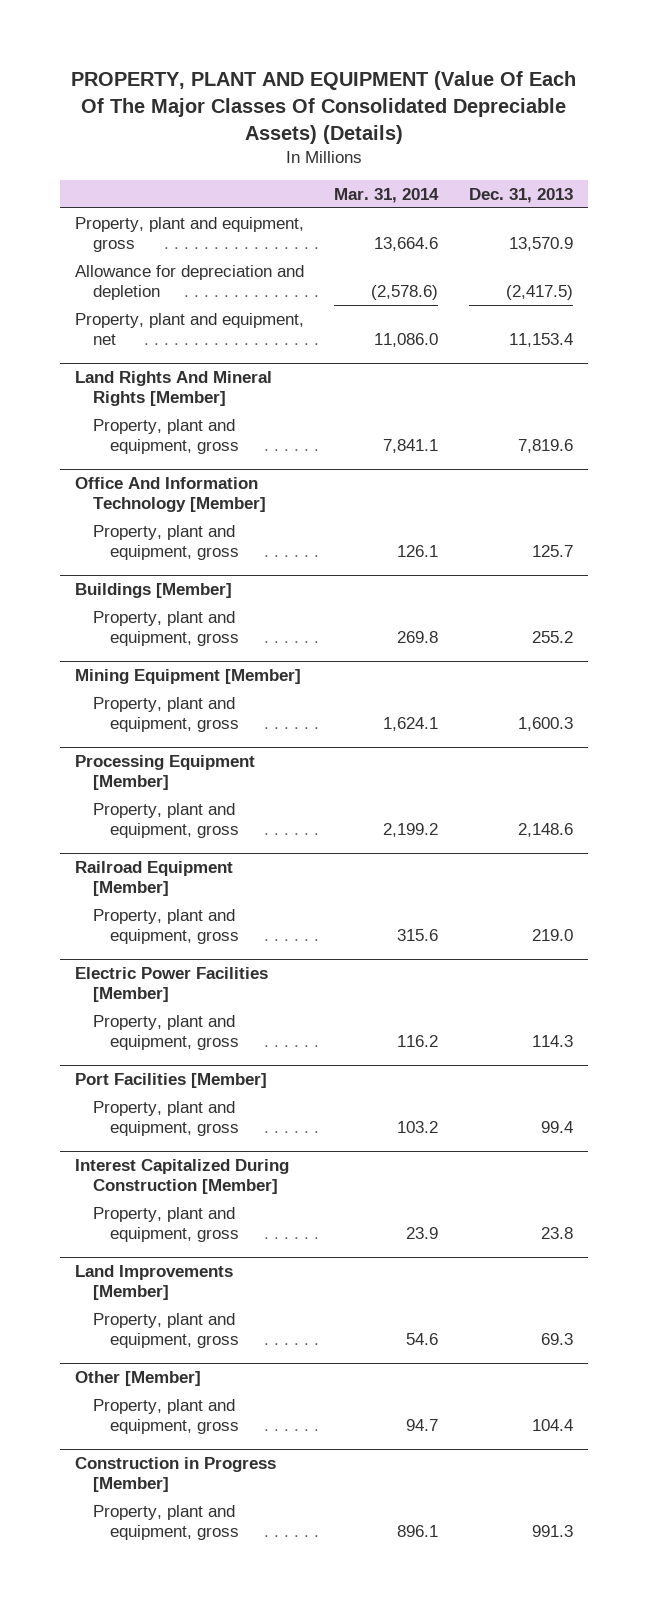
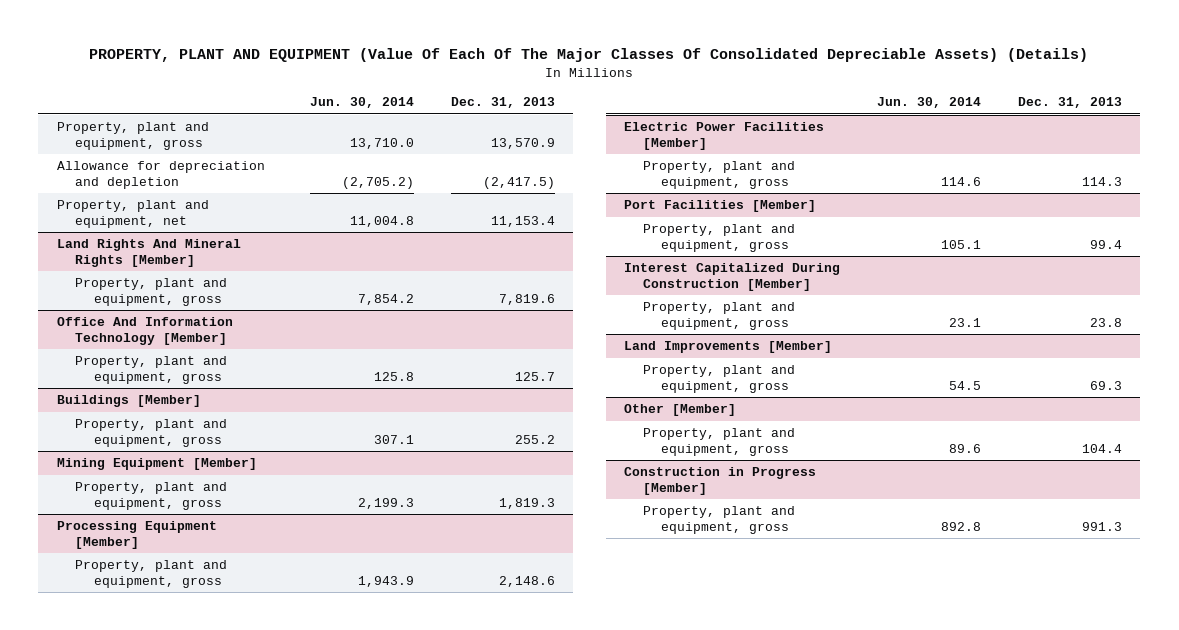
[334,187,440,203] Mar. 31, 2014 -> none
none -> [309,97,414,109] Jun. 30, 2014
[517,716,573,731] 1,600.3 -> [498,497,555,509] 1,819.3
[74,860,233,897] Railroad Equipment [Member] -> none
[92,908,240,944] Property, plant and equipment, gross -> none

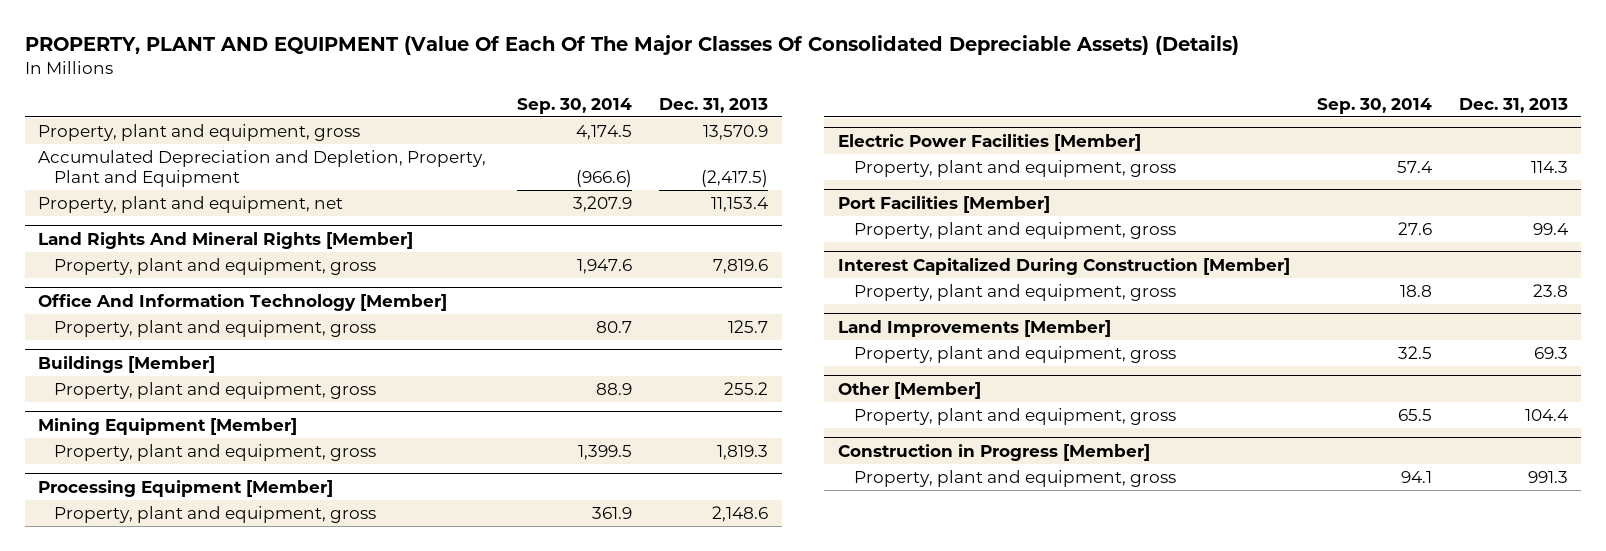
[309,97,414,109] Jun. 30, 2014 -> none
none -> [517,97,633,114] Sep. 30, 2014
[56,161,265,189] Allowance for depreciation and depletion -> [38,149,487,187] Accumulated Depreciation and Depletion, Property, Plant and Equipment

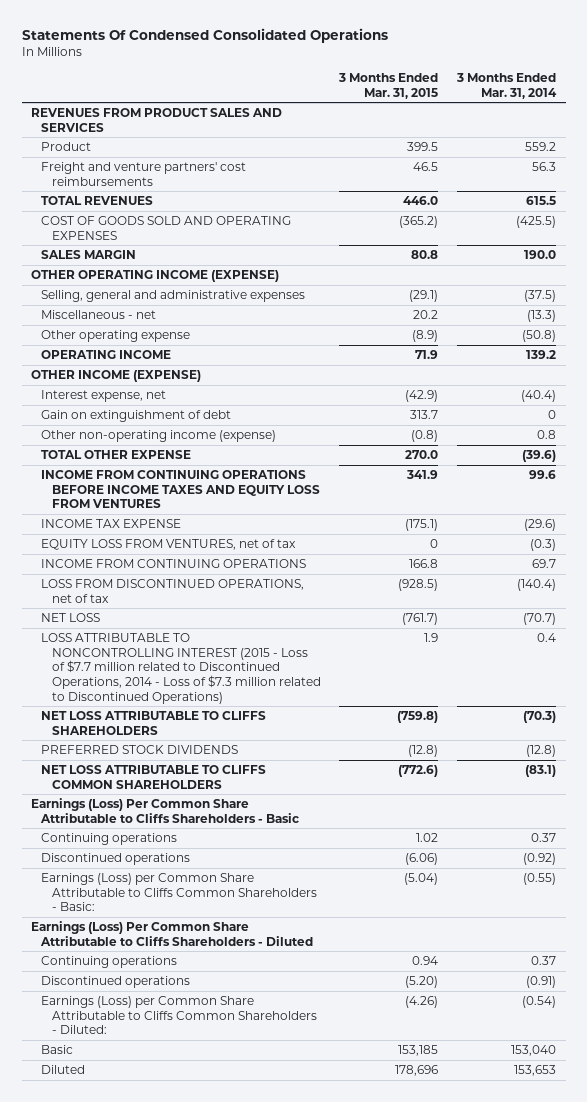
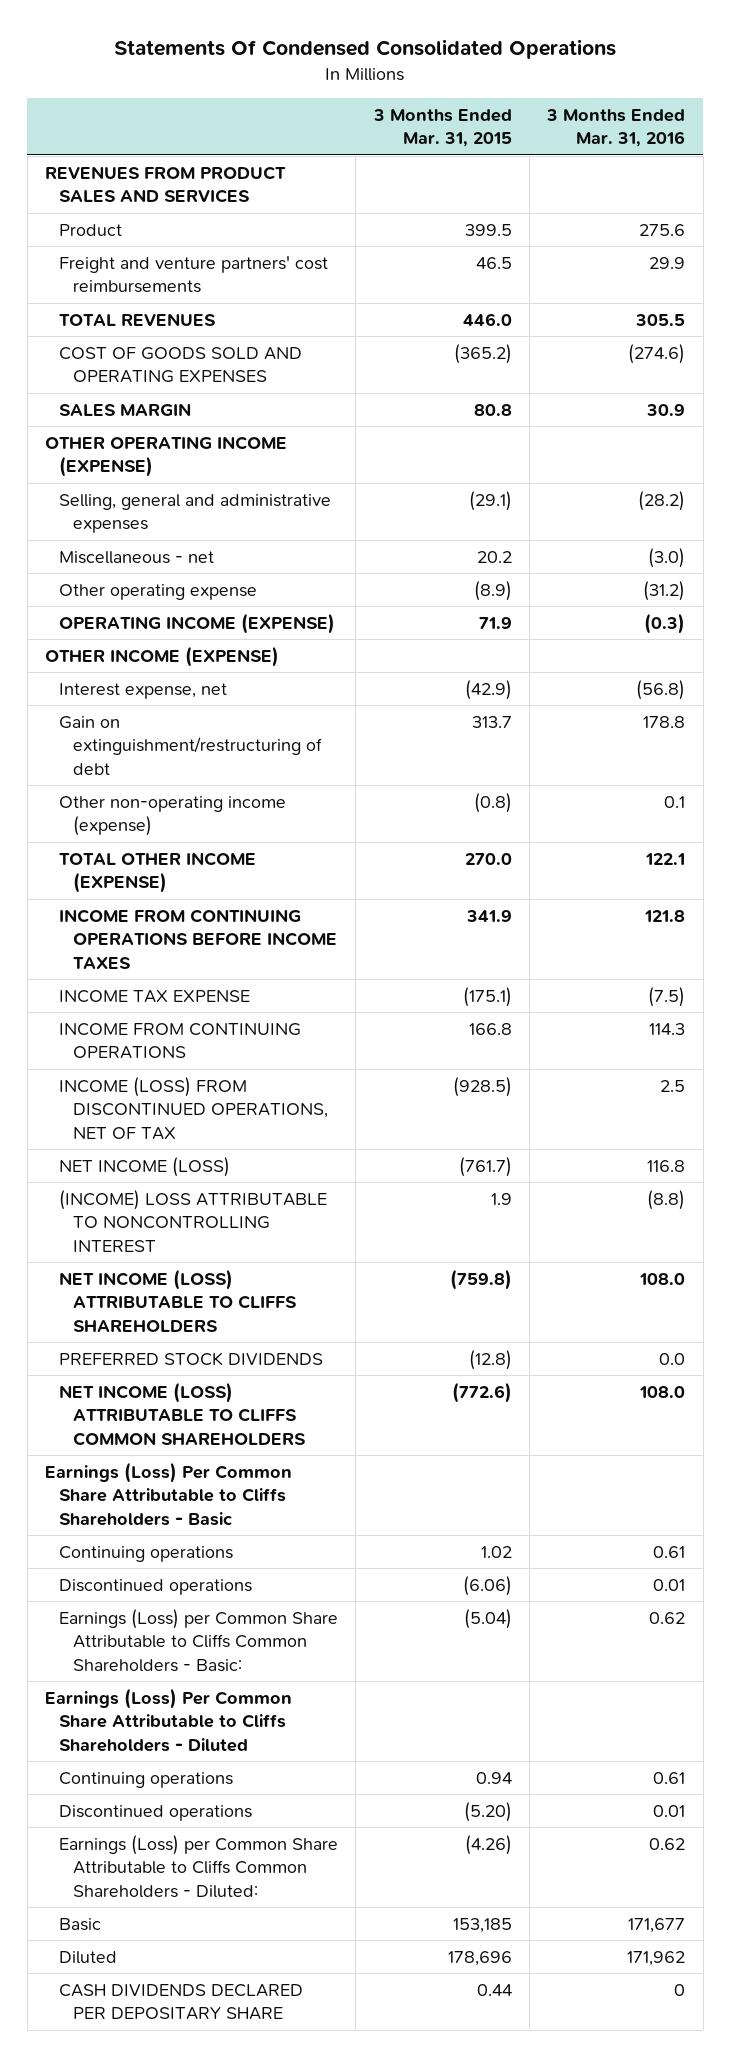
[456,72,558,99] 3 Months Ended Mar. 31, 2014 -> none
none -> [546,108,686,148] 3 Months Ended Mar. 31, 2016
[41,350,172,360] OPERATING INCOME -> [58,612,335,634] OPERATING INCOME (EXPENSE)
[41,410,232,423] Gain on extinguishment of debt -> [58,715,322,775] Gain on extinguishment/restructuring of debt
[41,450,192,460] TOTAL OTHER EXPENSE -> [58,851,256,894] TOTAL OTHER INCOME (EXPENSE)
[41,470,320,509] INCOME FROM CONTINUING OPERATIONS BEFORE INCOME TAXES AND EQUITY LOSS FROM VENTURES -> [58,908,337,969] INCOME FROM CONTINUING OPERATIONS BEFORE INCOME TAXES
[41,539,297,551] EQUITY LOSS FROM VENTURES, net of tax -> none
[41,579,305,603] LOSS FROM DISCONTINUED OPERATIONS, net of tax -> [58,1076,328,1140] INCOME (LOSS) FROM DISCONTINUED OPERATIONS, NET OF TAX
[41,613,101,623] NET LOSS -> [58,1156,230,1177] NET INCOME (LOSS)
[41,633,321,704] LOSS ATTRIBUTABLE TO NONCONTROLLING INTEREST (2015 - Loss of $7.7 million related to Discontinued Operations, 2014 - Loss of $7.3 million related to Discontinued Operations) -> [58,1189,327,1252] (INCOME) LOSS ATTRIBUTABLE TO NONCONTROLLING INTEREST
[41,711,267,735] NET LOSS ATTRIBUTABLE TO CLIFFS SHAREHOLDERS -> [58,1268,297,1332] NET INCOME (LOSS) ATTRIBUTABLE TO CLIFFS SHAREHOLDERS
[41,765,267,789] NET LOSS ATTRIBUTABLE TO CLIFFS COMMON SHAREHOLDERS -> [58,1381,306,1446] NET INCOME (LOSS) ATTRIBUTABLE TO CLIFFS COMMON SHAREHOLDERS
none -> [58,1983,303,2021] CASH DIVIDENDS DECLARED PER DEPOSITARY SHARE

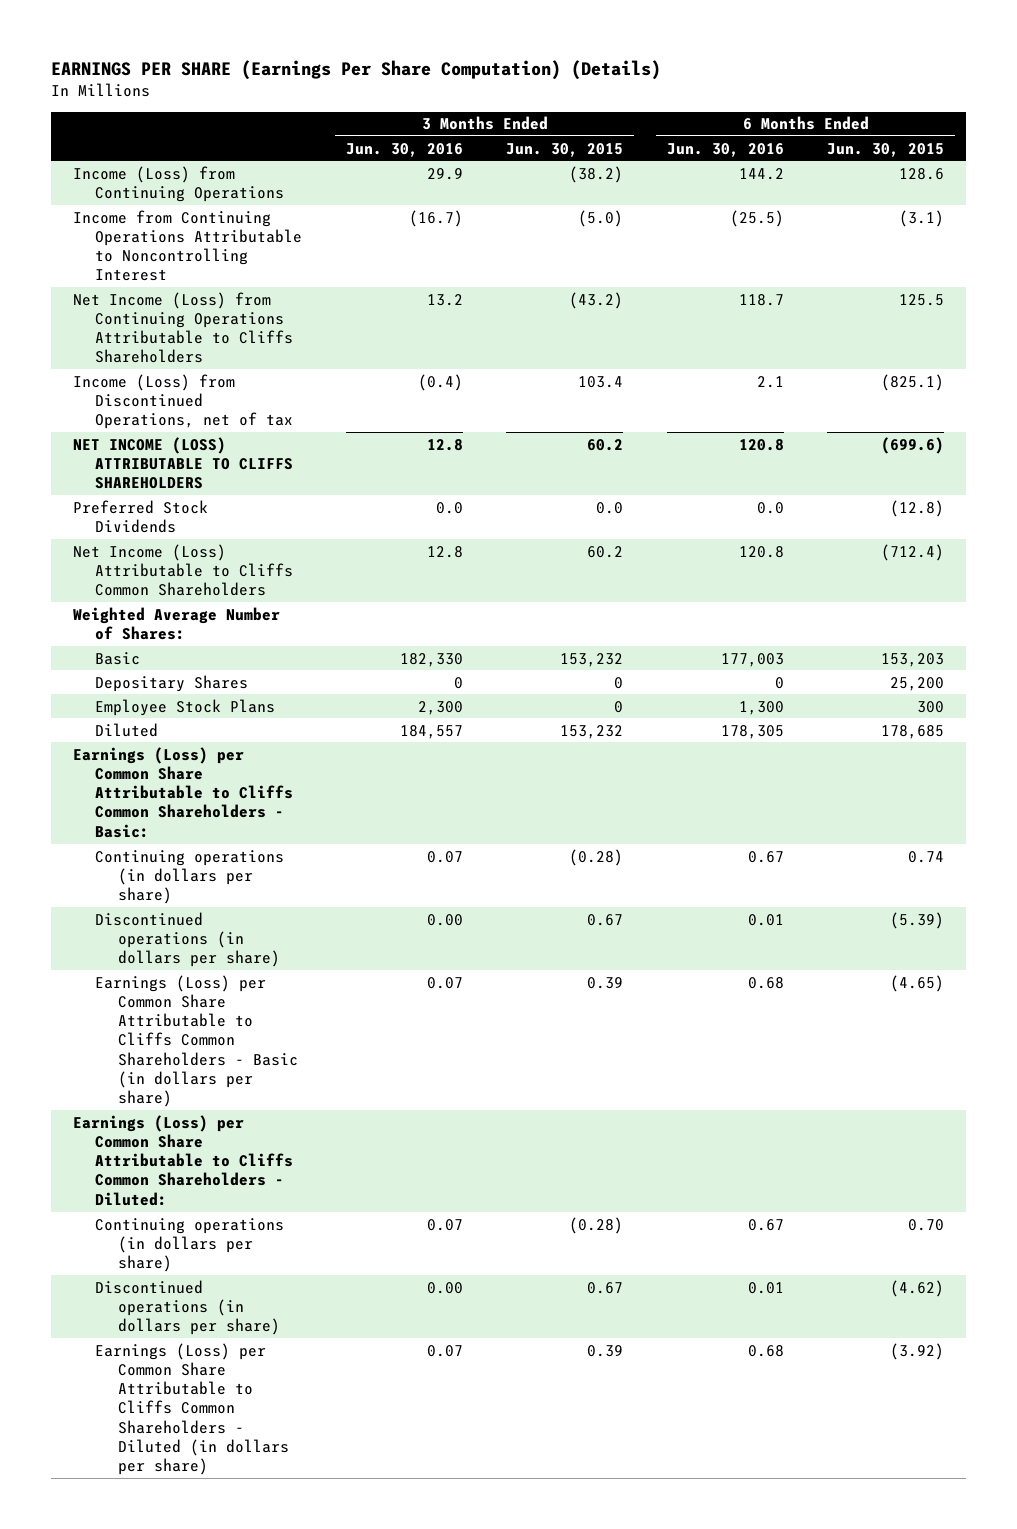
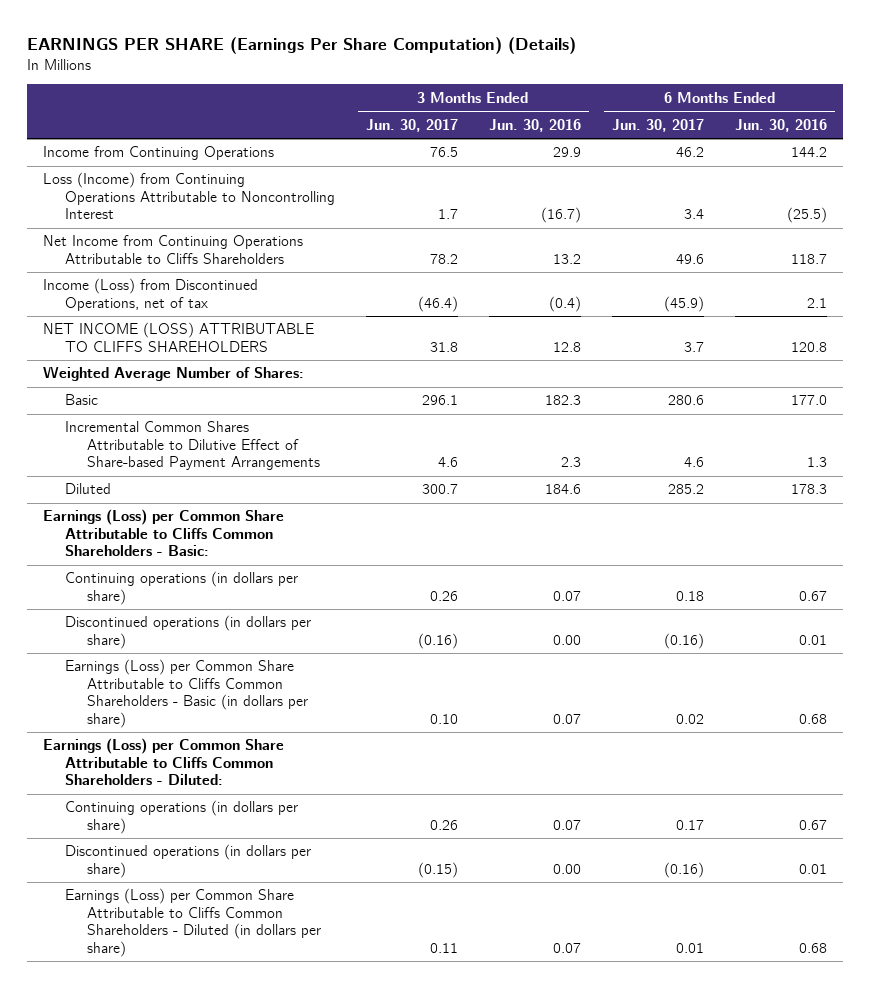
[506,142,624,157] Jun. 30, 2015 -> none
[827,142,945,157] Jun. 30, 2015 -> none
none -> [365,118,458,132] Jun. 30, 2017
none -> [612,118,705,132] Jun. 30, 2017
[72,165,285,202] Income (Loss) from Continuing Operations -> [42,146,274,161] Income from Continuing Operations
[72,209,303,282] Income from Continuing Operations Attributable to Noncontrolling Interest -> [42,172,335,220] Loss (Income) from Continuing Operations Attributable to Noncontrolling Interest
[72,291,294,364] Net Income (Loss) from Continuing Operations Attributable to Cliffs Shareholders -> [42,235,303,264] Net Income from Continuing Operations Attributable to Cliffs Shareholders
[72,499,208,533] Preferred Stock Dividends -> none
[72,543,294,597] Net Income (Loss) Attributable to Cliffs Common Shareholders -> none
[95,674,249,692] Depositary Shares -> none
[95,698,276,716] Employee Stock Plans -> none
[399,652,463,667] 182,330 -> [545,395,582,406] 182.3
[720,652,784,667] 177,003 -> [791,395,828,406] 177.0
none -> [64,421,320,471] Incremental Common Shares Attributable to Dilutive Effect of Share-based Payment Arrangements
[399,724,463,739] 184,557 -> [545,484,582,495] 184.6
[720,724,784,739] 178,305 -> [791,484,828,495] 178.3

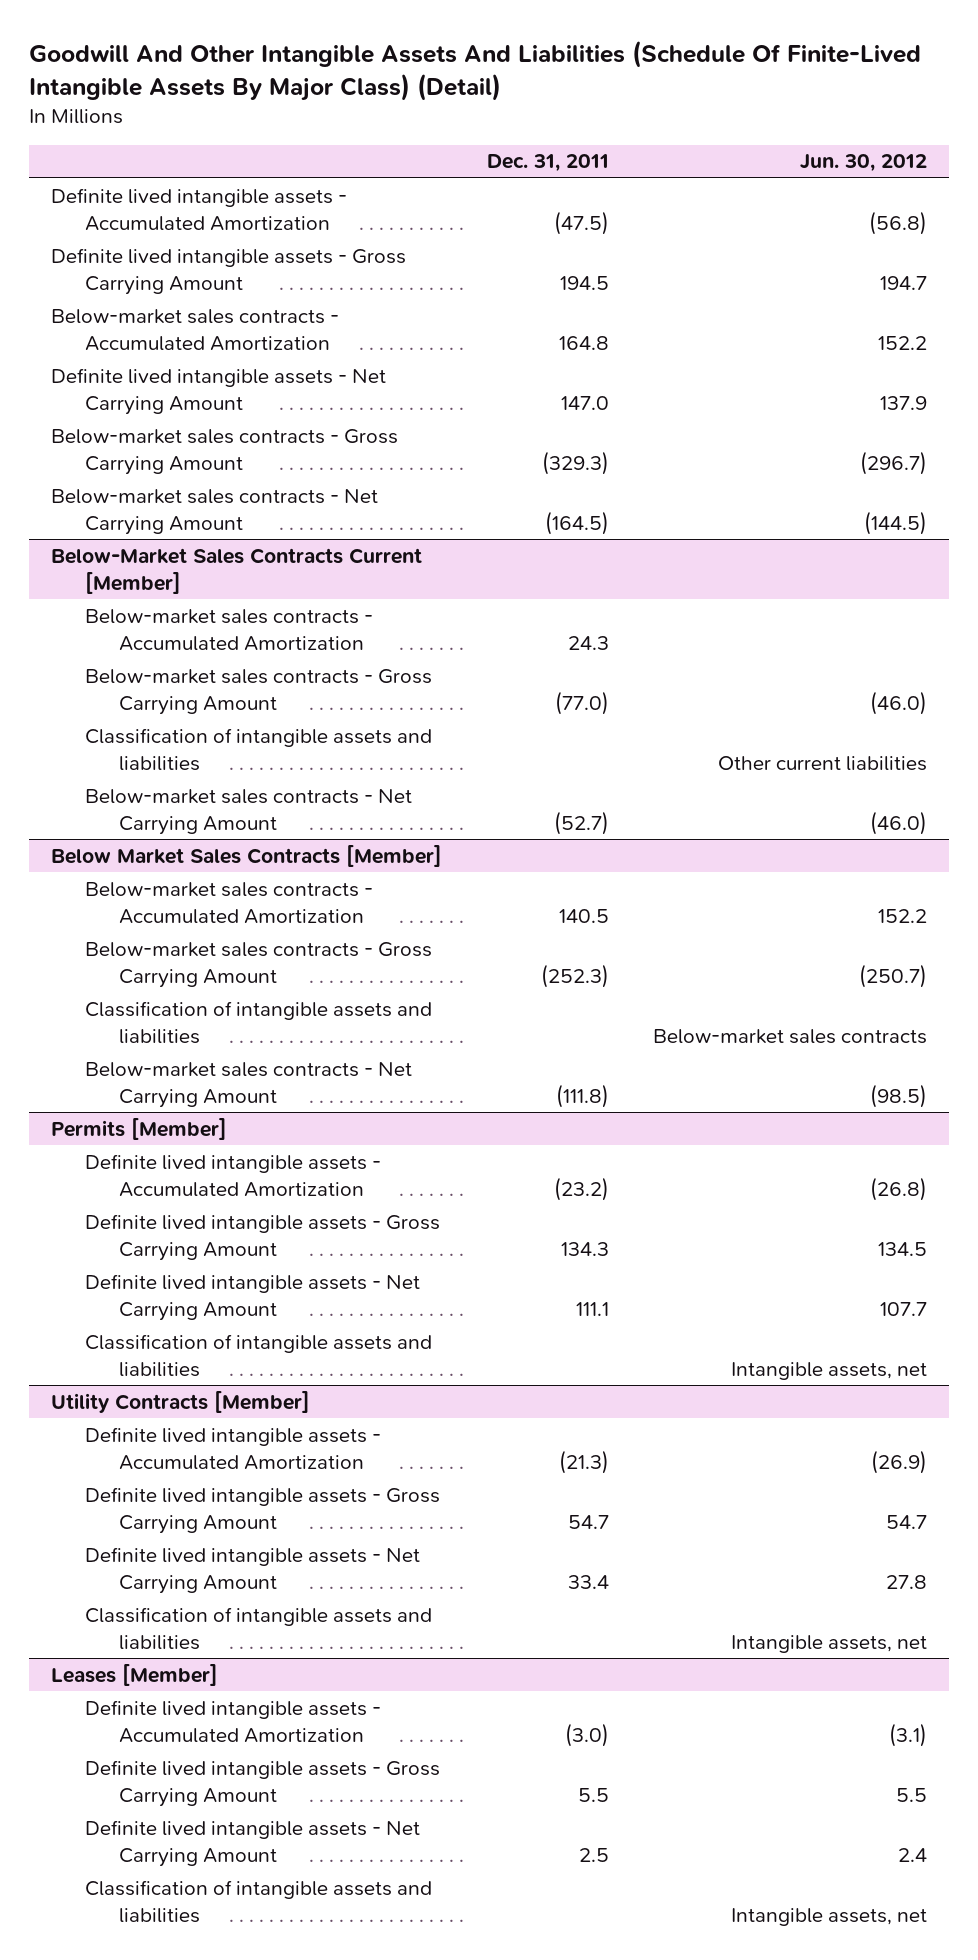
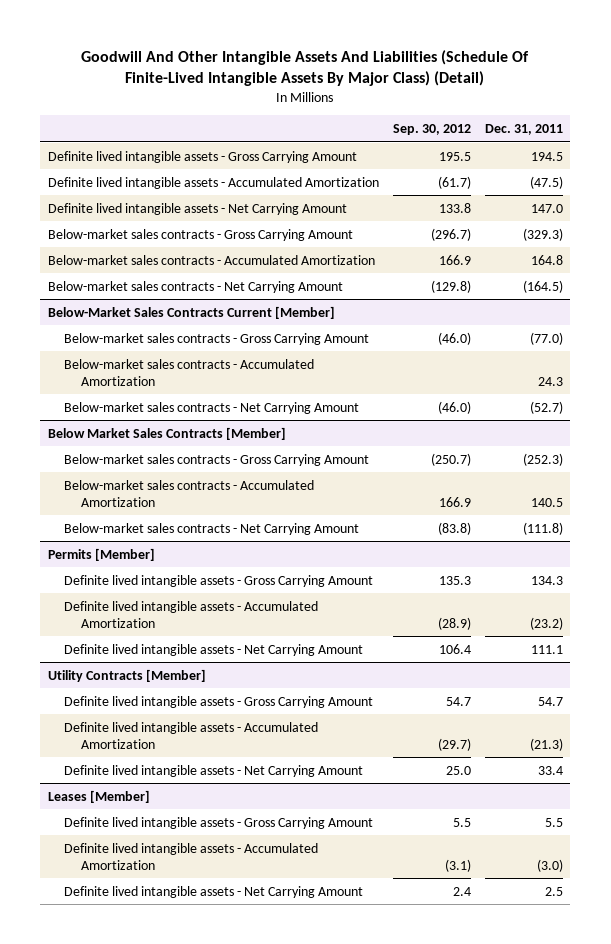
[800,154,928,173] Jun. 30, 2012 -> none
none -> [392,124,471,136] Sep. 30, 2012
[51,187,348,231] Definite lived intangible assets - Accumulated Amortization -> [47,176,379,189] Definite lived intangible assets - Accumulated Amortization
[51,308,340,351] Below-market sales contracts - Accumulated Amortization -> [47,254,375,265] Below-market sales contracts - Accumulated Amortization
[84,727,432,771] Classification of intangible assets and liabilities -> none
[84,608,373,651] Below-market sales contracts - Accumulated Amortization -> [64,358,315,386] Below-market sales contracts - Accumulated Amortization
[84,1000,432,1044] Classification of intangible assets and liabilities -> none
[84,881,373,924] Below-market sales contracts - Accumulated Amortization -> [64,479,315,507] Below-market sales contracts - Accumulated Amortization
[84,1153,381,1197] Definite lived intangible assets - Accumulated Amortization -> [64,600,319,628] Definite lived intangible assets - Accumulated Amortization
[84,1333,432,1377] Classification of intangible assets and liabilities -> none
[84,1426,381,1470] Definite lived intangible assets - Accumulated Amortization -> [64,721,319,749] Definite lived intangible assets - Accumulated Amortization
[84,1606,432,1650] Classification of intangible assets and liabilities -> none
[84,1699,381,1743] Definite lived intangible assets - Accumulated Amortization -> [64,842,319,870] Definite lived intangible assets - Accumulated Amortization
[84,1879,432,1923] Classification of intangible assets and liabilities -> none

